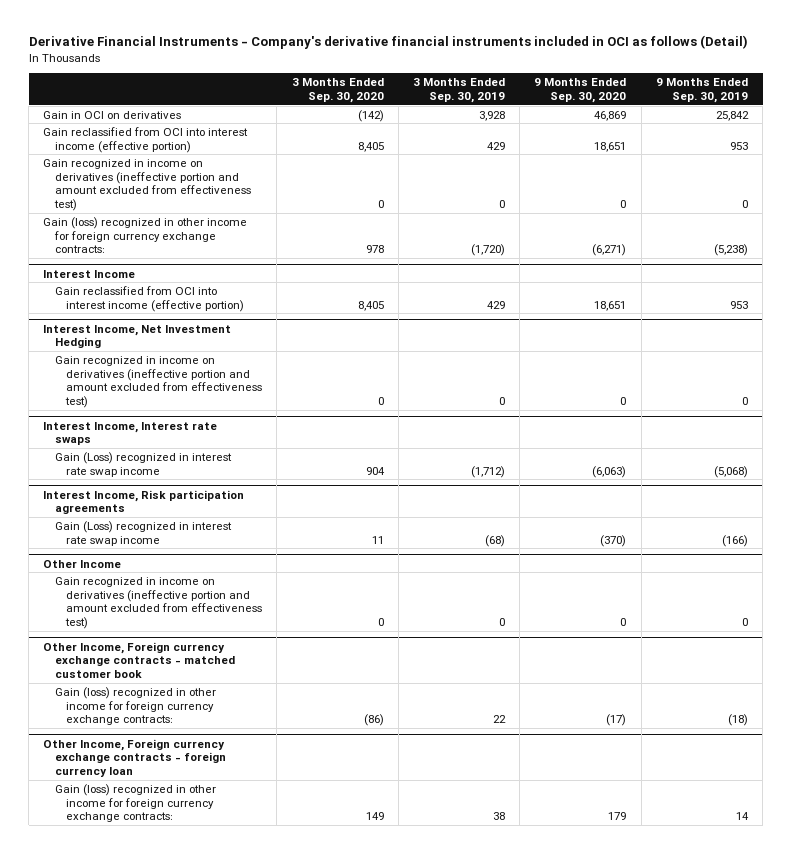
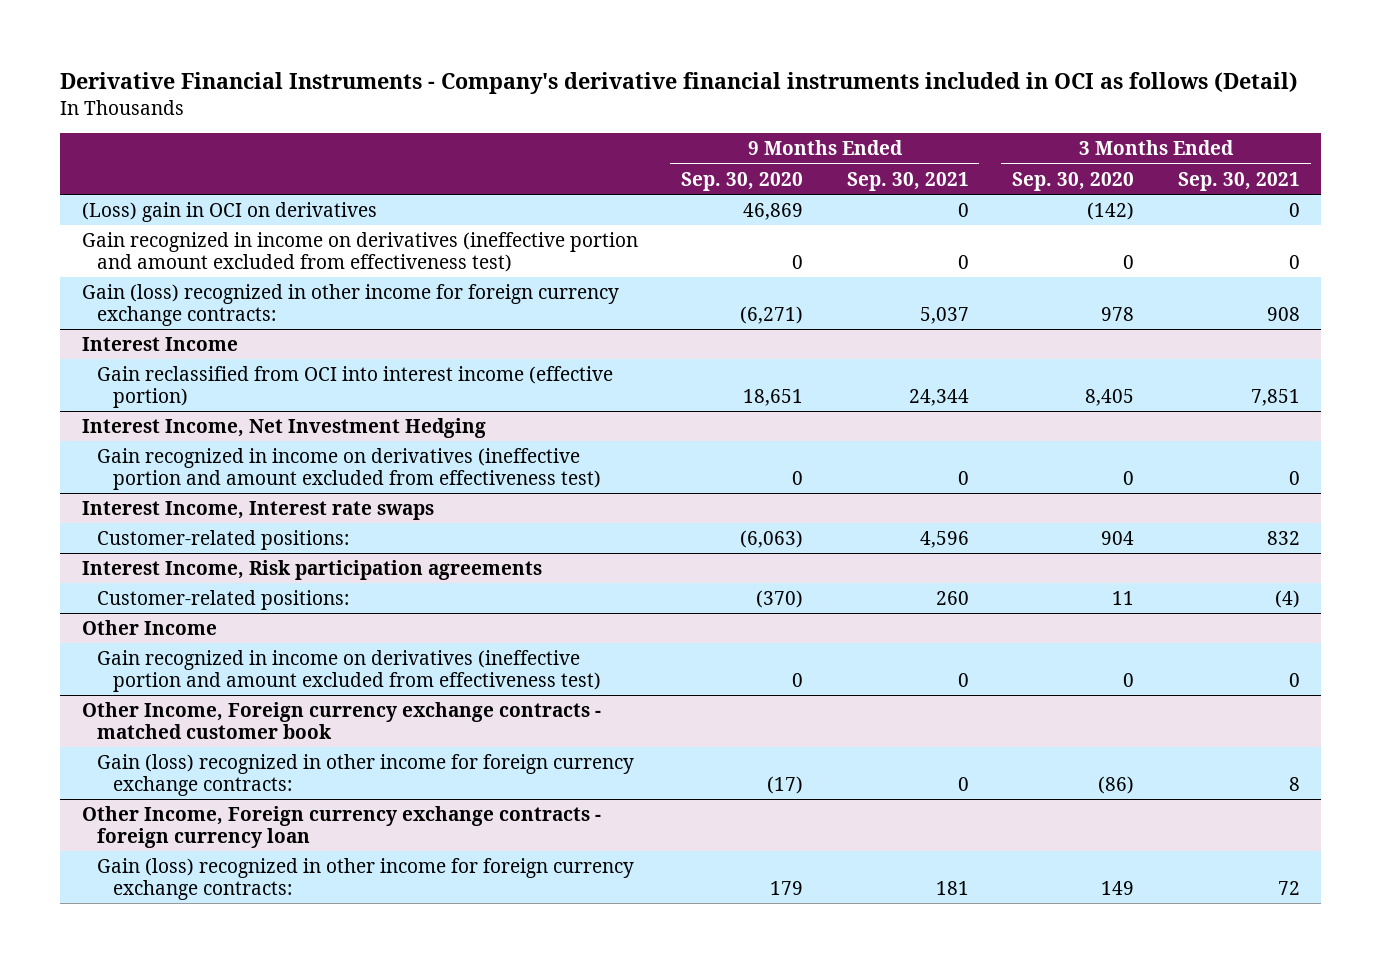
[413,78,506,103] 3 Months Ended Sep. 30, 2019 -> none
[655,78,748,103] 9 Months Ended Sep. 30, 2019 -> none
none -> [846,171,969,191] Sep. 30, 2021
none -> [1177,171,1300,191] Sep. 30, 2021
[43,126,249,153] Gain reclassified from OCI into interest income (effective portion) -> none
[43,110,182,119] Gain in OCI on derivatives -> [81,201,377,222] (Loss) gain in OCI on derivatives
[54,451,232,477] Gain (Loss) recognized in interest rate swap income -> [97,529,350,550] Customer-related positions:
[54,520,232,546] Gain (Loss) recognized in interest rate swap income -> [97,589,350,610] Customer-related positions:

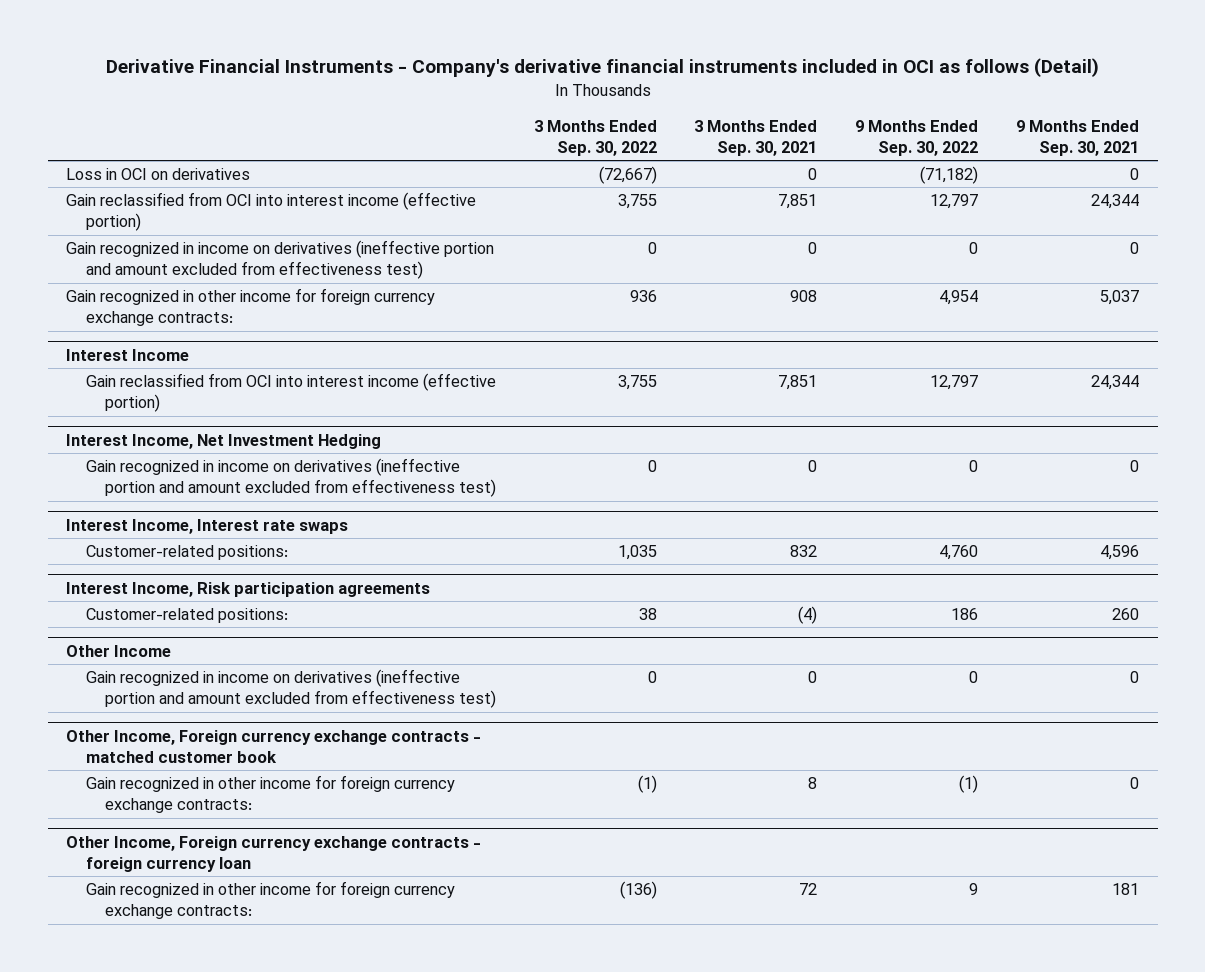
[681,171,804,191] Sep. 30, 2020 -> none
[1012,171,1135,191] Sep. 30, 2020 -> none
none -> [533,119,657,157] 3 Months Ended Sep. 30, 2022
none -> [855,119,979,157] 9 Months Ended Sep. 30, 2022
[81,201,377,222] (Loss) gain in OCI on derivatives -> [66,168,251,181] Loss in OCI on derivatives
none -> [66,192,477,232] Gain reclassified from OCI into interest income (effective portion)
[81,283,619,326] Gain (loss) recognized in other income for foreign currency exchange contracts: -> [66,288,436,327] Gain recognized in other income for foreign currency exchange contracts:
[97,753,635,796] Gain (loss) recognized in other income for foreign currency exchange contracts: -> [85,775,455,814] Gain recognized in other income for foreign currency exchange contracts:
[97,857,635,900] Gain (loss) recognized in other income for foreign currency exchange contracts: -> [85,881,455,920] Gain recognized in other income for foreign currency exchange contracts:

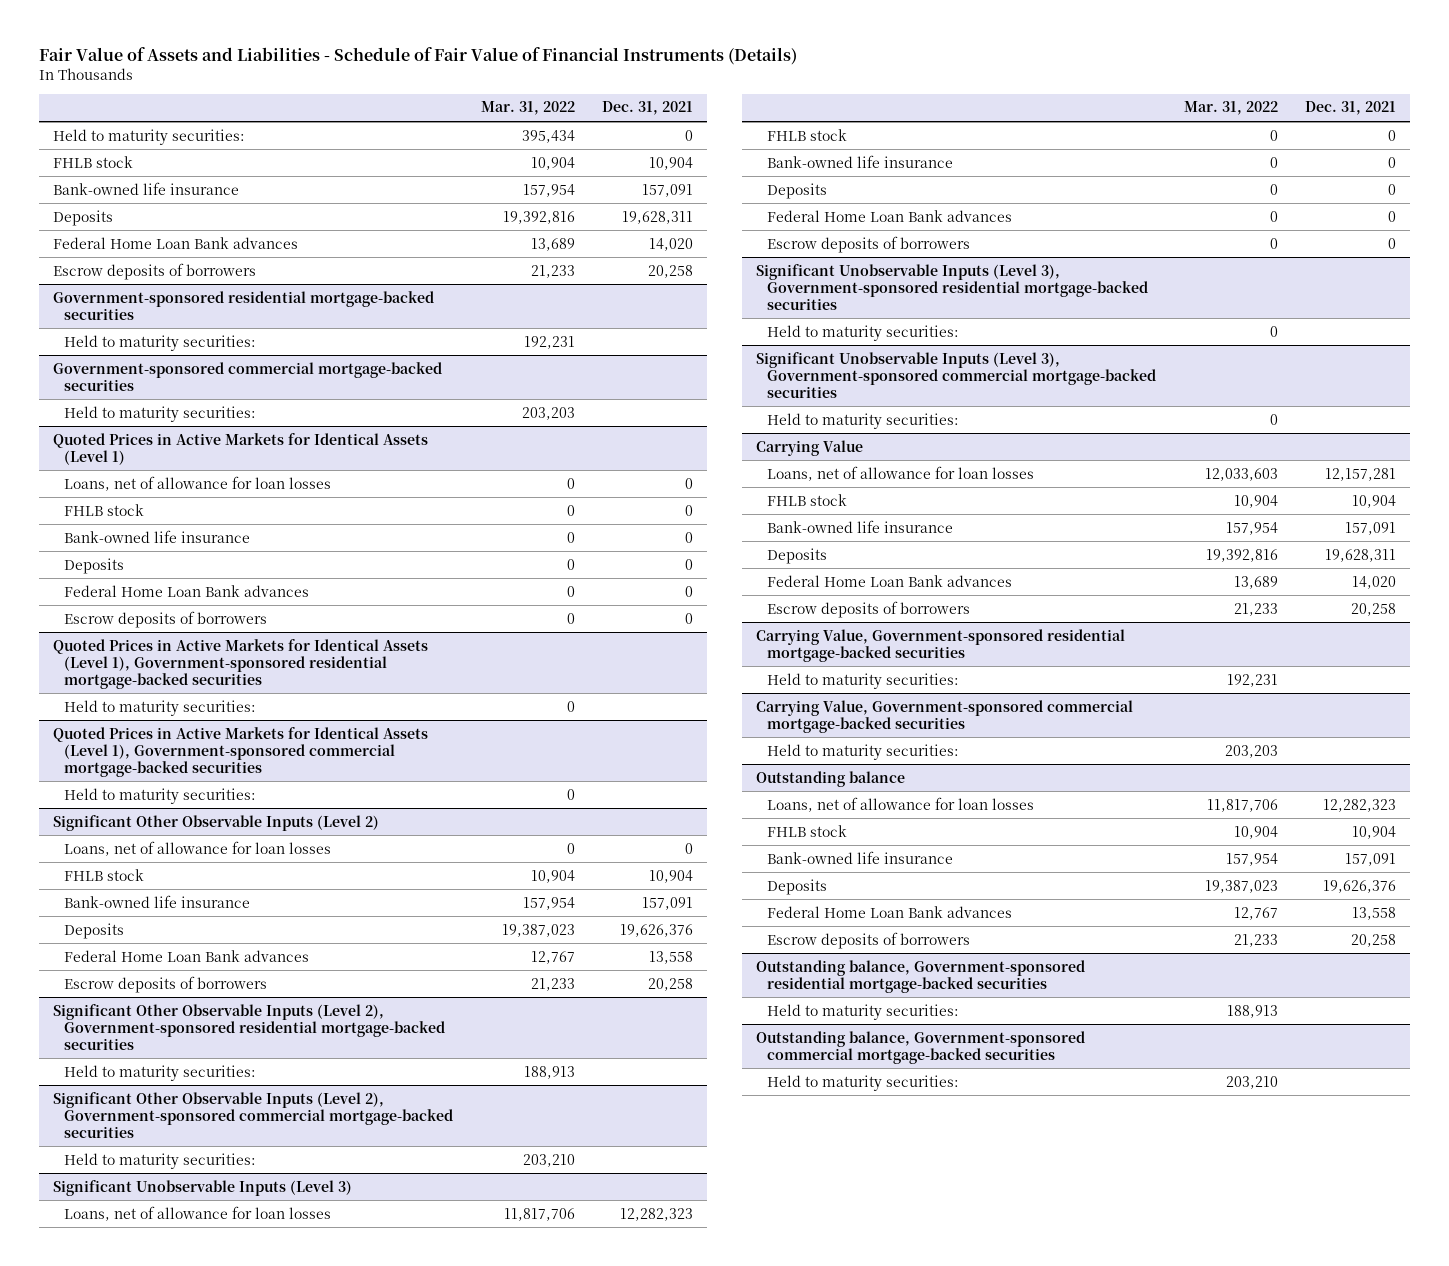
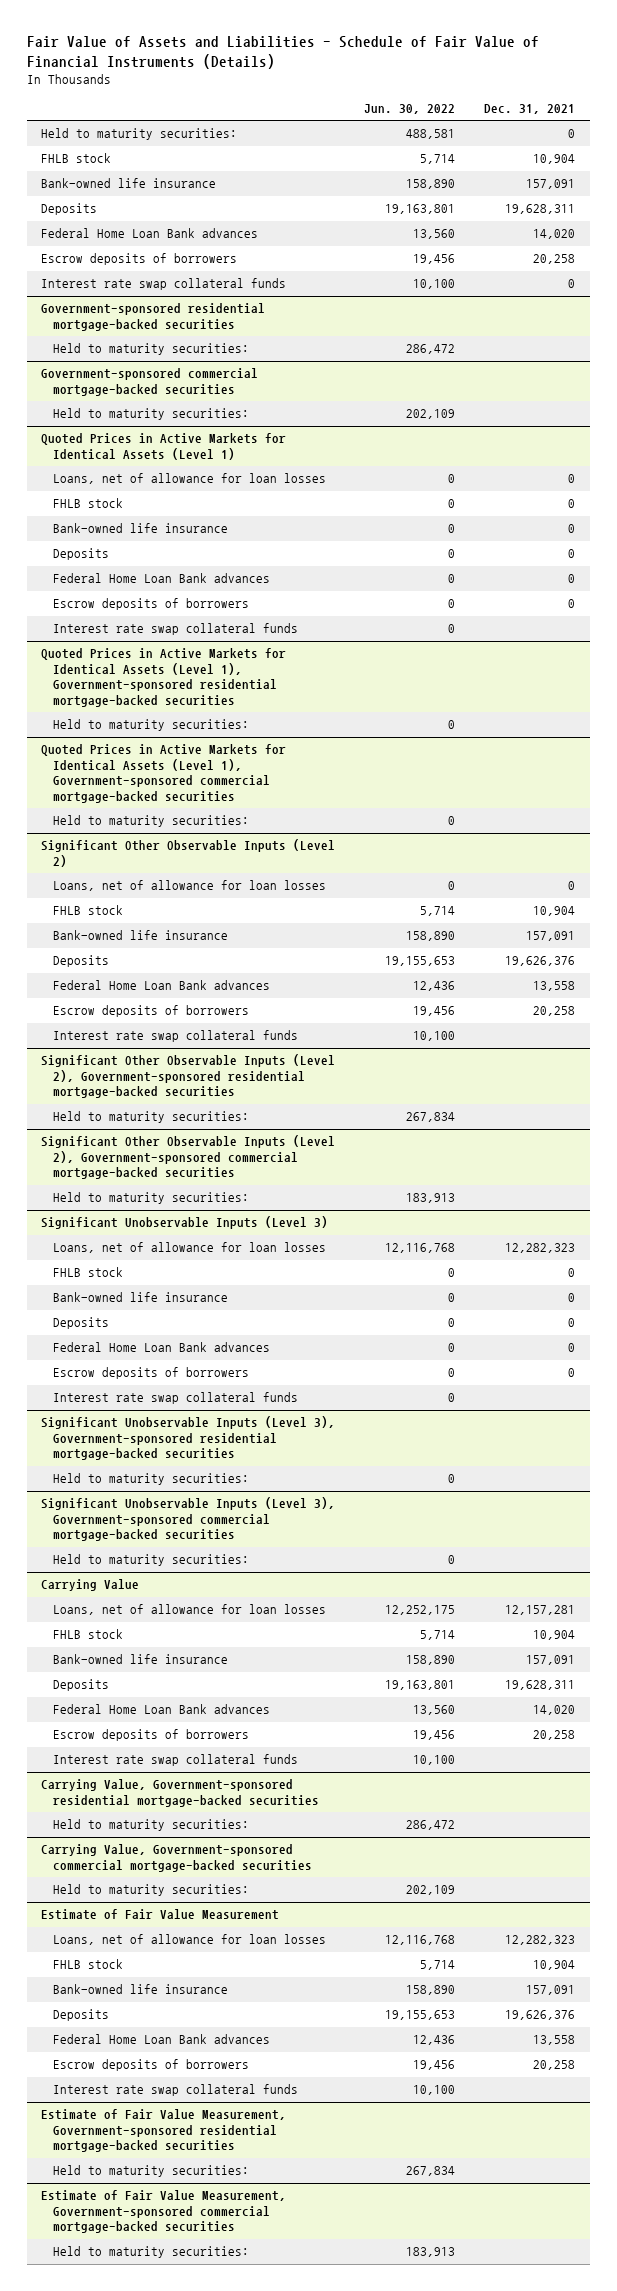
[480,101,575,116] Mar. 31, 2022 -> none
none -> [364,104,456,115] Jun. 30, 2022
none -> [41,278,287,291] Interest rate swap collateral funds
none -> [53,623,299,636] Interest rate swap collateral funds
none -> [53,1030,299,1043] Interest rate swap collateral funds
none -> [53,1392,299,1405] Interest rate swap collateral funds
none -> [53,1754,299,1767] Interest rate swap collateral funds
[755,770,905,787] Outstanding balance -> [41,1909,280,1921] Estimate of Fair Value Measurement
[755,959,1085,993] Outstanding balance, Government-sponsored residential mortgage-backed securities -> none
none -> [53,2084,299,2097] Interest rate swap collateral funds
none -> [41,2109,287,2153] Estimate of Fair Value Measurement, Government-sponsored residential mortgage-backed securities
[755,1030,1085,1064] Outstanding balance, Government-sponsored commercial mortgage-backed securities -> none
none -> [41,2190,287,2234] Estimate of Fair Value Measurement, Government-sponsored commercial mortgage-backed securities

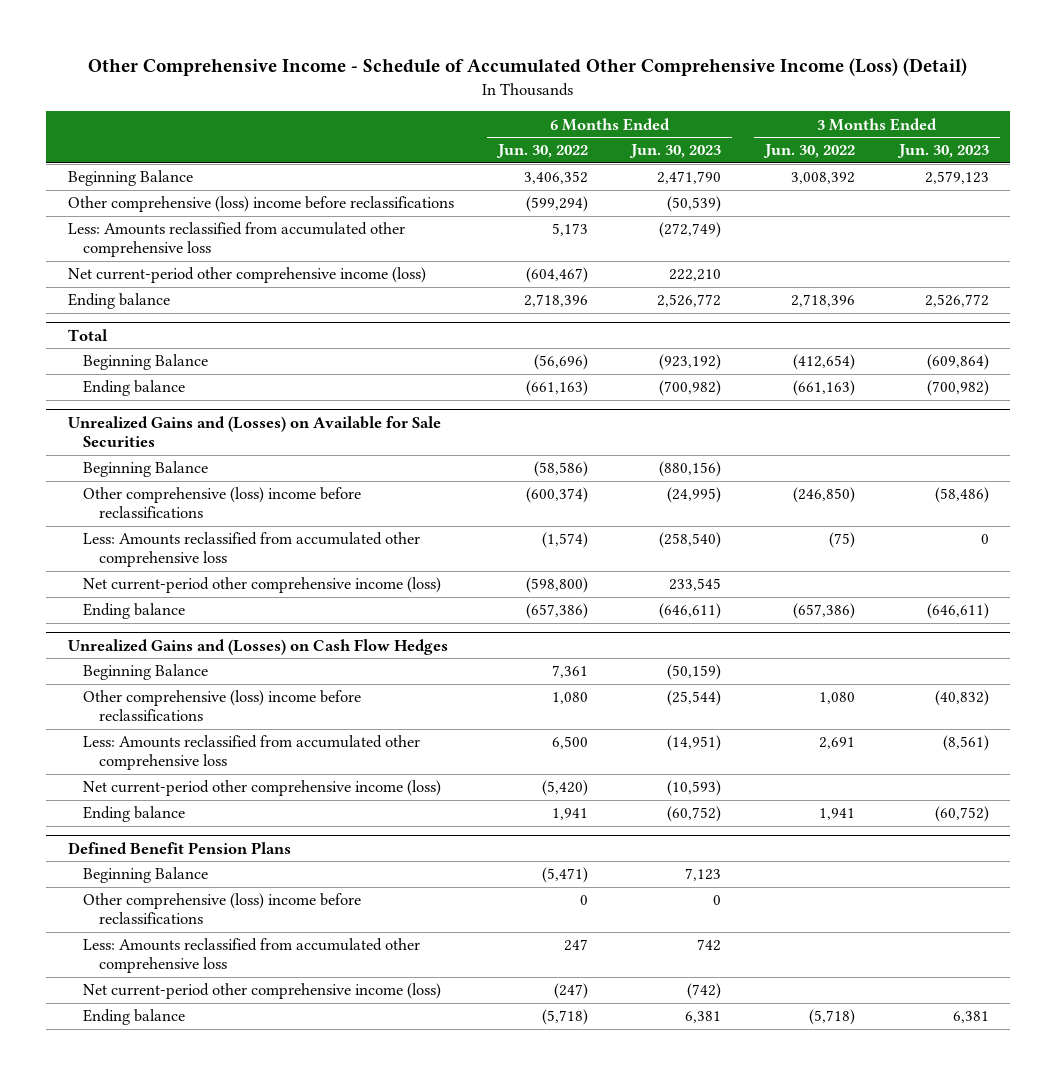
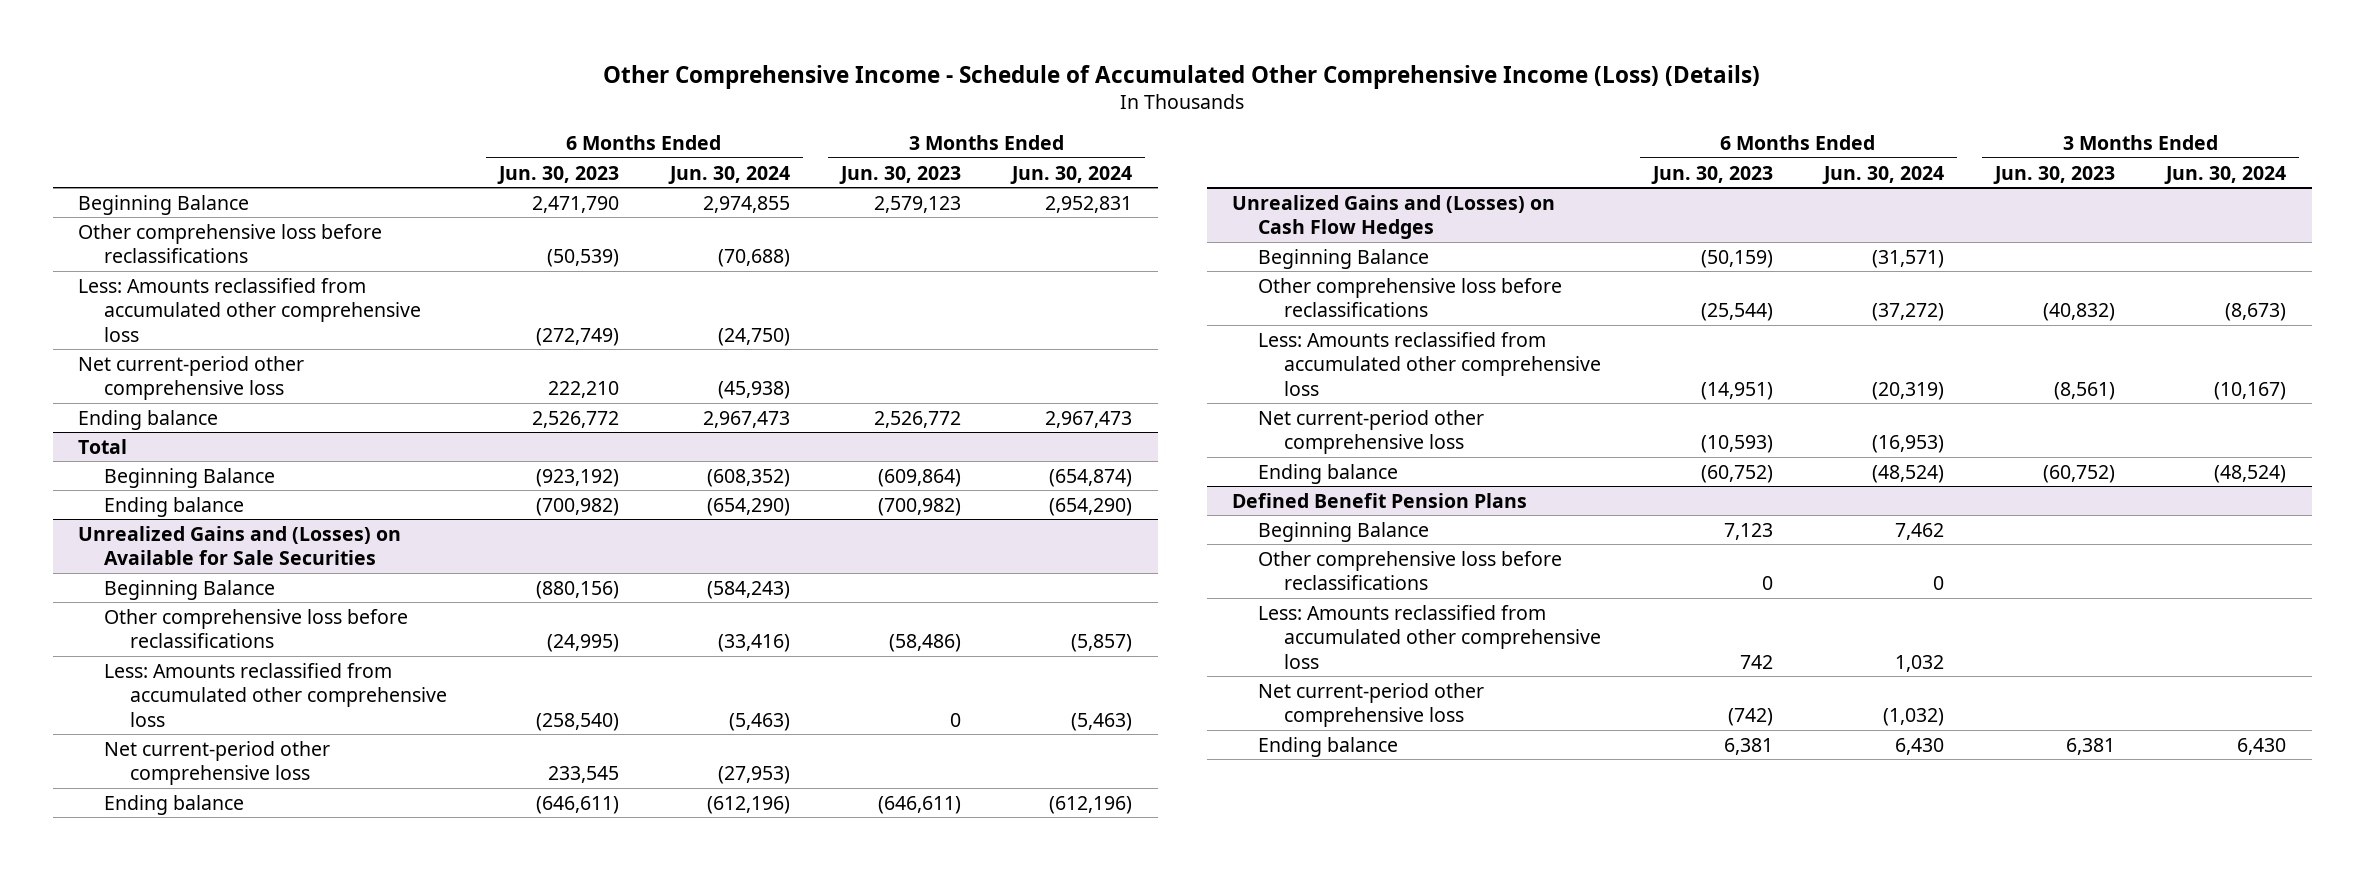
[88,58,968,77] Other Comprehensive Income - Schedule of Accumulated Other Comprehensive Income (Loss) (Detail) -> [603,64,1761,89] Other Comprehensive Income - Schedule of Accumulated Other Comprehensive Income (Loss) (Details)
[495,144,588,159] Jun. 30, 2022 -> none
[763,144,856,159] Jun. 30, 2022 -> none
none -> [667,165,790,184] Jun. 30, 2024
none -> [1010,165,1133,184] Jun. 30, 2024
[68,196,455,213] Other comprehensive (loss) income before reclassifications -> [78,223,383,264] Other comprehensive loss before reclassifications
[68,267,427,284] Net current-period other comprehensive income (loss) -> [78,355,305,401] Net current-period other comprehensive loss
[83,487,362,519] Other comprehensive (loss) income before reclassifications -> [104,608,409,649] Other comprehensive loss before reclassifications
[83,577,442,594] Net current-period other comprehensive income (loss) -> [104,740,331,786] Net current-period other comprehensive loss
[83,690,362,722] Other comprehensive (loss) income before reclassifications -> [1258,277,1563,318] Other comprehensive loss before reclassifications
[83,780,442,797] Net current-period other comprehensive income (loss) -> [1258,409,1485,455] Net current-period other comprehensive loss
[83,893,362,925] Other comprehensive (loss) income before reclassifications -> [1258,550,1563,591] Other comprehensive loss before reclassifications
[83,983,442,1000] Net current-period other comprehensive income (loss) -> [1258,682,1485,728] Net current-period other comprehensive loss

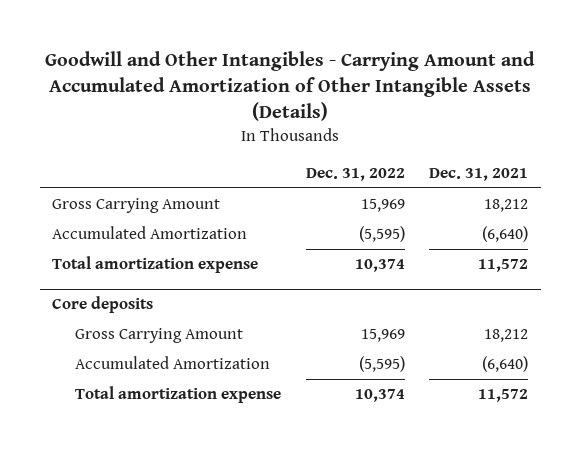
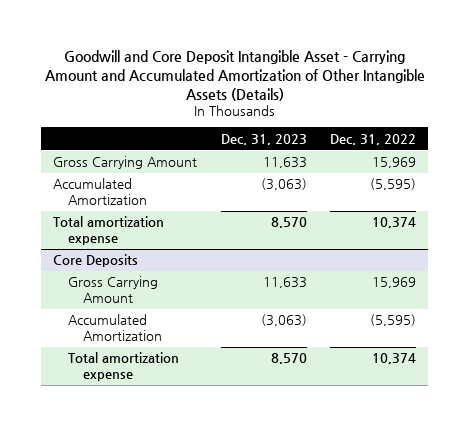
[45,51,536,122] Goodwill and Other Intangibles - Carrying Amount and Accumulated Amortization of Other Intangible Assets (Details) -> [44,49,425,101] Goodwill and Core Deposit Intangible Asset - Carrying Amount and Accumulated Amortization of Other Intangible Assets (Details)
[429,167,529,181] Dec. 31, 2021 -> none
none -> [220,133,307,145] Dec. 31, 2023
[52,296,154,314] Core deposits -> [53,254,139,268] Core Deposits

